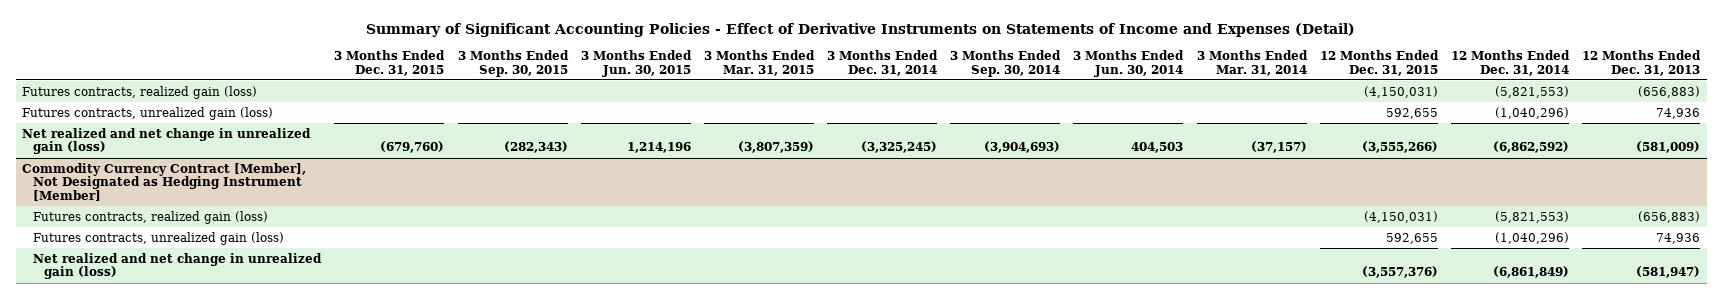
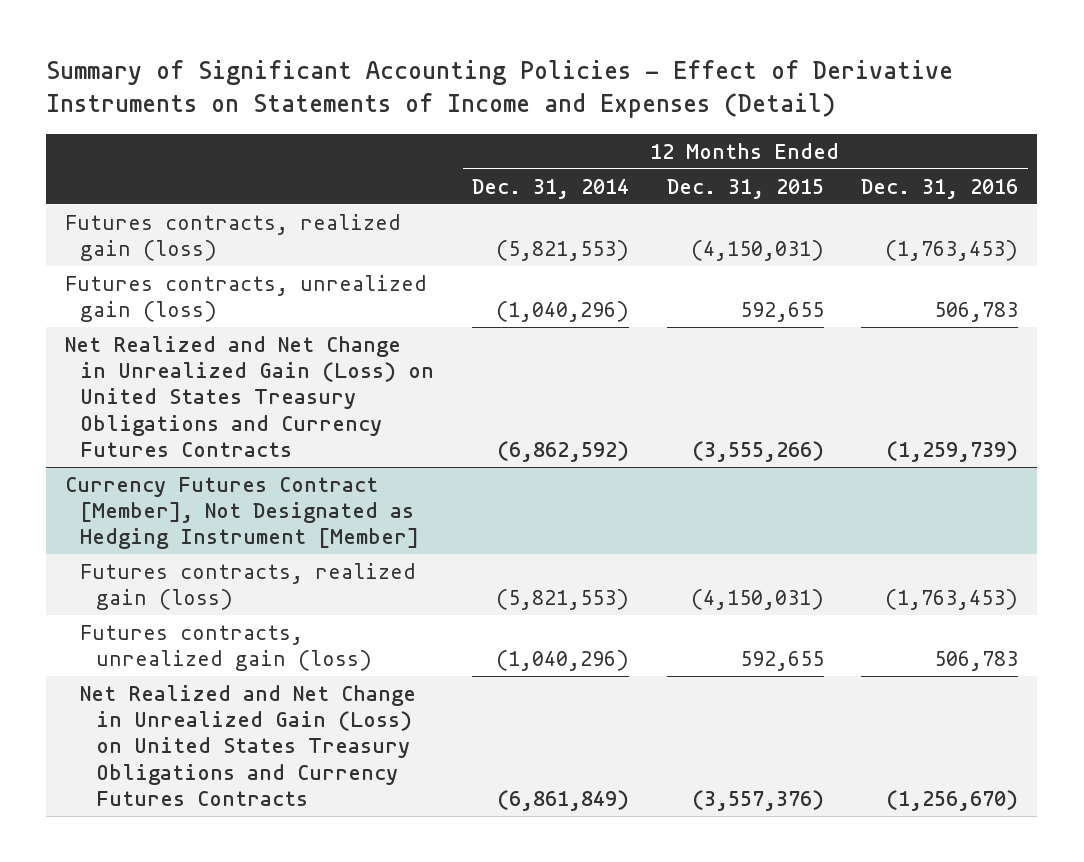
[334,49,446,76] 3 Months Ended Dec. 31, 2015 -> none
[457,49,569,77] 3 Months Ended Sep. 30, 2015 -> none
[580,49,692,77] 3 Months Ended Jun. 30, 2015 -> none
[703,49,815,76] 3 Months Ended Mar. 31, 2015 -> none
[827,49,939,76] 3 Months Ended Dec. 31, 2014 -> none
[950,49,1062,77] 3 Months Ended Sep. 30, 2014 -> none
[1073,49,1185,77] 3 Months Ended Jun. 30, 2014 -> none
[1196,49,1308,76] 3 Months Ended Mar. 31, 2014 -> none
[1582,49,1702,76] 12 Months Ended Dec. 31, 2013 -> none
none -> [861,178,1019,199] Dec. 31, 2016
[22,127,312,155] Net realized and net change in unrealized gain (loss) -> [65,335,435,457] Net Realized and Net Change in Unrealized Gain (Loss) on United States Treasury Obligations and Currency Futures Contracts
[22,162,307,202] Commodity Currency Contract [Member], Not Designated as Hedging Instrument [Member] -> [65,476,420,550] Currency Futures Contract [Member], Not Designated as Hedging Instrument [Member]
[33,252,323,280] Net realized and net change in unrealized gain (loss) -> [80,684,417,806] Net Realized and Net Change in Unrealized Gain (Loss) on United States Treasury Obligations and Currency Futures Contracts

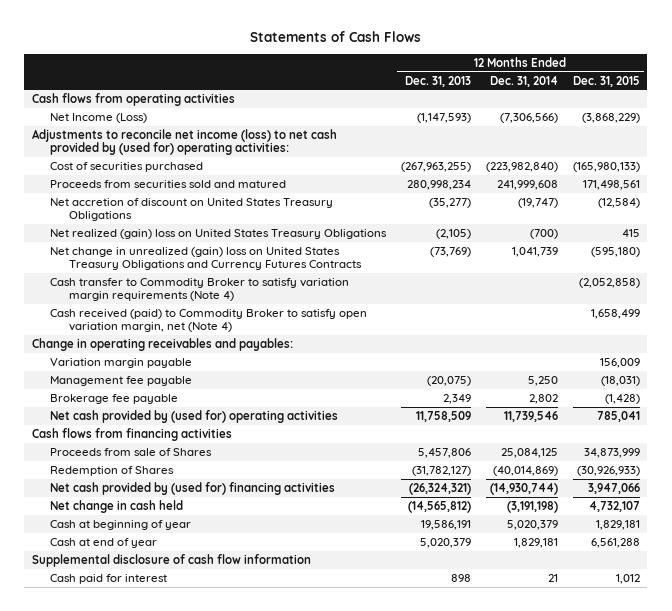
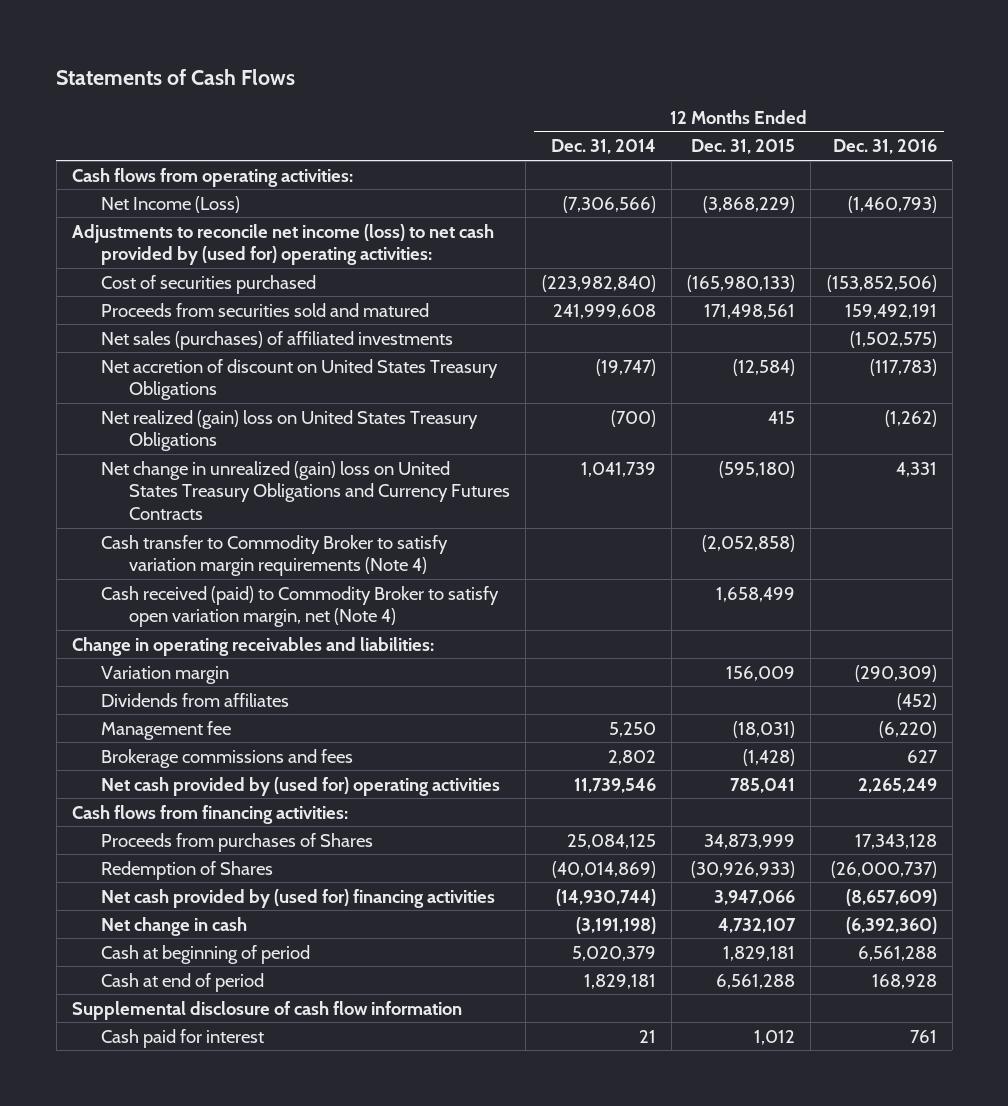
[405,75,472,87] Dec. 31, 2013 -> none
none -> [832,139,937,155] Dec. 31, 2016
[31,92,235,106] Cash flows from operating activities -> [71,167,353,187] Cash flows from operating activities:
none -> [100,330,453,350] Net sales (purchases) of affiliated investments
[31,337,293,351] Change in operating receivables and payables: -> [71,636,434,656] Change in operating receivables and liabilities:
[50,357,193,368] Variation margin payable -> [100,665,229,684] Variation margin
none -> [100,692,289,707] Dividends from affiliates
[50,375,193,386] Management fee payable -> [100,720,231,740] Management fee
[50,393,179,404] Brokerage fee payable -> [100,748,353,768] Brokerage commissions and fees
[31,427,232,441] Cash flows from financing activities -> [71,804,348,824] Cash flows from financing activities:
[50,447,213,456] Proceeds from sale of Shares -> [100,832,373,852] Proceeds from purchases of Shares
[50,499,184,513] Net change in cash held -> [100,916,247,936] Net change in cash
[50,519,192,530] Cash at beginning of year -> [100,944,310,964] Cash at beginning of period
[50,537,158,548] Cash at end of year -> [100,972,264,992] Cash at end of period

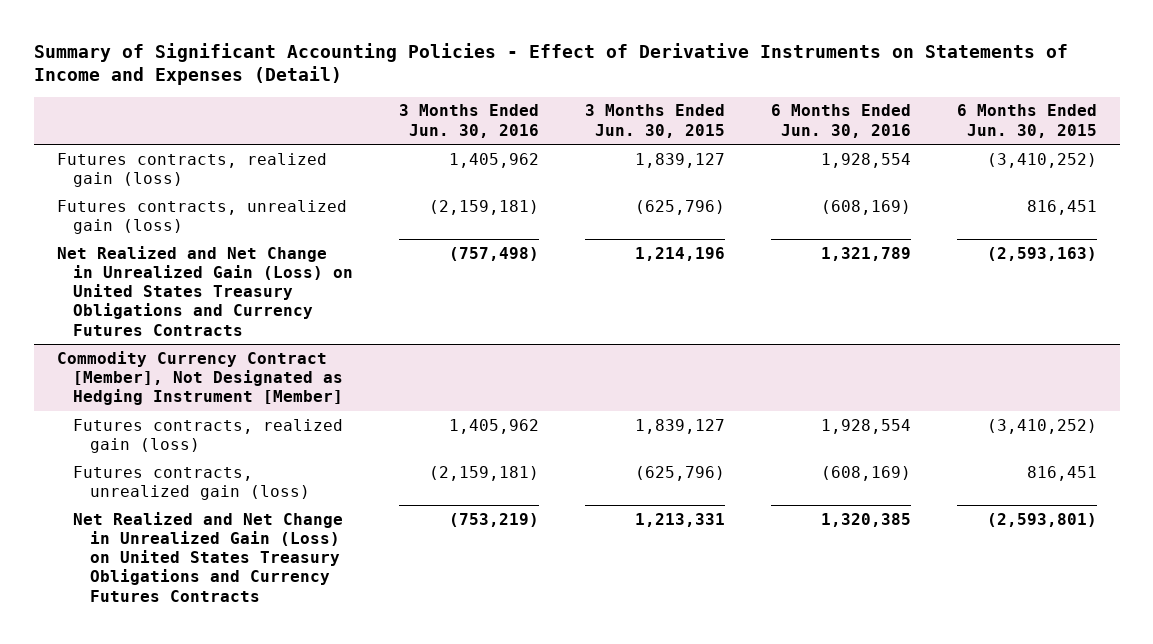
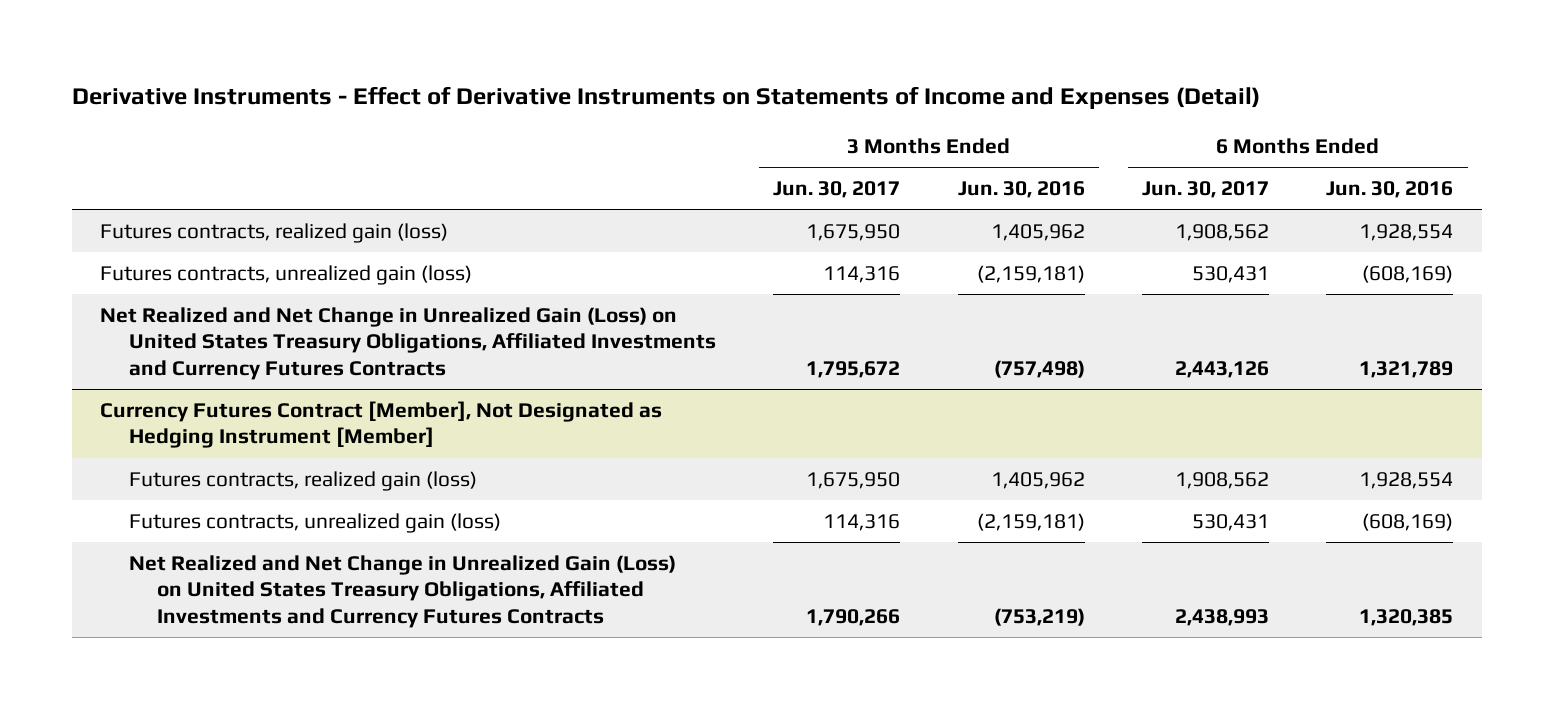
[33,42,1068,86] Summary of Significant Accounting Policies - Effect of Derivative Instruments on Statements of Income and Expenses (Detail) -> [71,86,1260,110] Derivative Instruments - Effect of Derivative Instruments on Statements of Income and Expenses (Detail)
[584,104,725,138] 3 Months Ended Jun. 30, 2015 -> none
[956,104,1097,138] 6 Months Ended Jun. 30, 2015 -> none
none -> [773,181,901,199] Jun. 30, 2017
none -> [1141,181,1269,199] Jun. 30, 2017
[56,245,354,336] Net Realized and Net Change in Unrealized Gain (Loss) on United States Treasury Obligations and Currency Futures Contracts -> [100,306,716,381] Net Realized and Net Change in Unrealized Gain (Loss) on United States Treasury Obligations, Affiliated Investments and Currency Futures Contracts
[56,350,344,406] Commodity Currency Contract [Member], Not Designated as Hedging Instrument [Member] -> [100,400,663,449] Currency Futures Contract [Member], Not Designated as Hedging Instrument [Member]
[73,511,344,602] Net Realized and Net Change in Unrealized Gain (Loss) on United States Treasury Obligations and Currency Futures Contracts -> [128,554,676,629] Net Realized and Net Change in Unrealized Gain (Loss) on United States Treasury Obligations, Affiliated Investments and Currency Futures Contracts

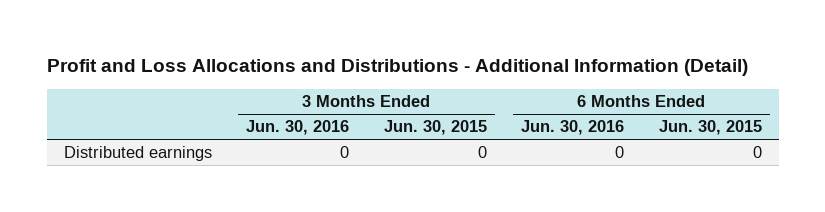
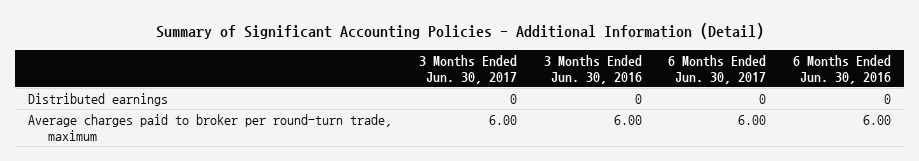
[46,59,748,77] Profit and Loss Allocations and Distributions - Additional Information (Detail) -> [155,23,764,40] Summary of Significant Accounting Policies - Additional Information (Detail)
[383,120,487,136] Jun. 30, 2015 -> none
[658,120,762,136] Jun. 30, 2015 -> none
none -> [419,54,518,84] 3 Months Ended Jun. 30, 2017
none -> [668,54,767,84] 6 Months Ended Jun. 30, 2017
none -> [28,113,393,141] Average charges paid to broker per round-turn trade, maximum

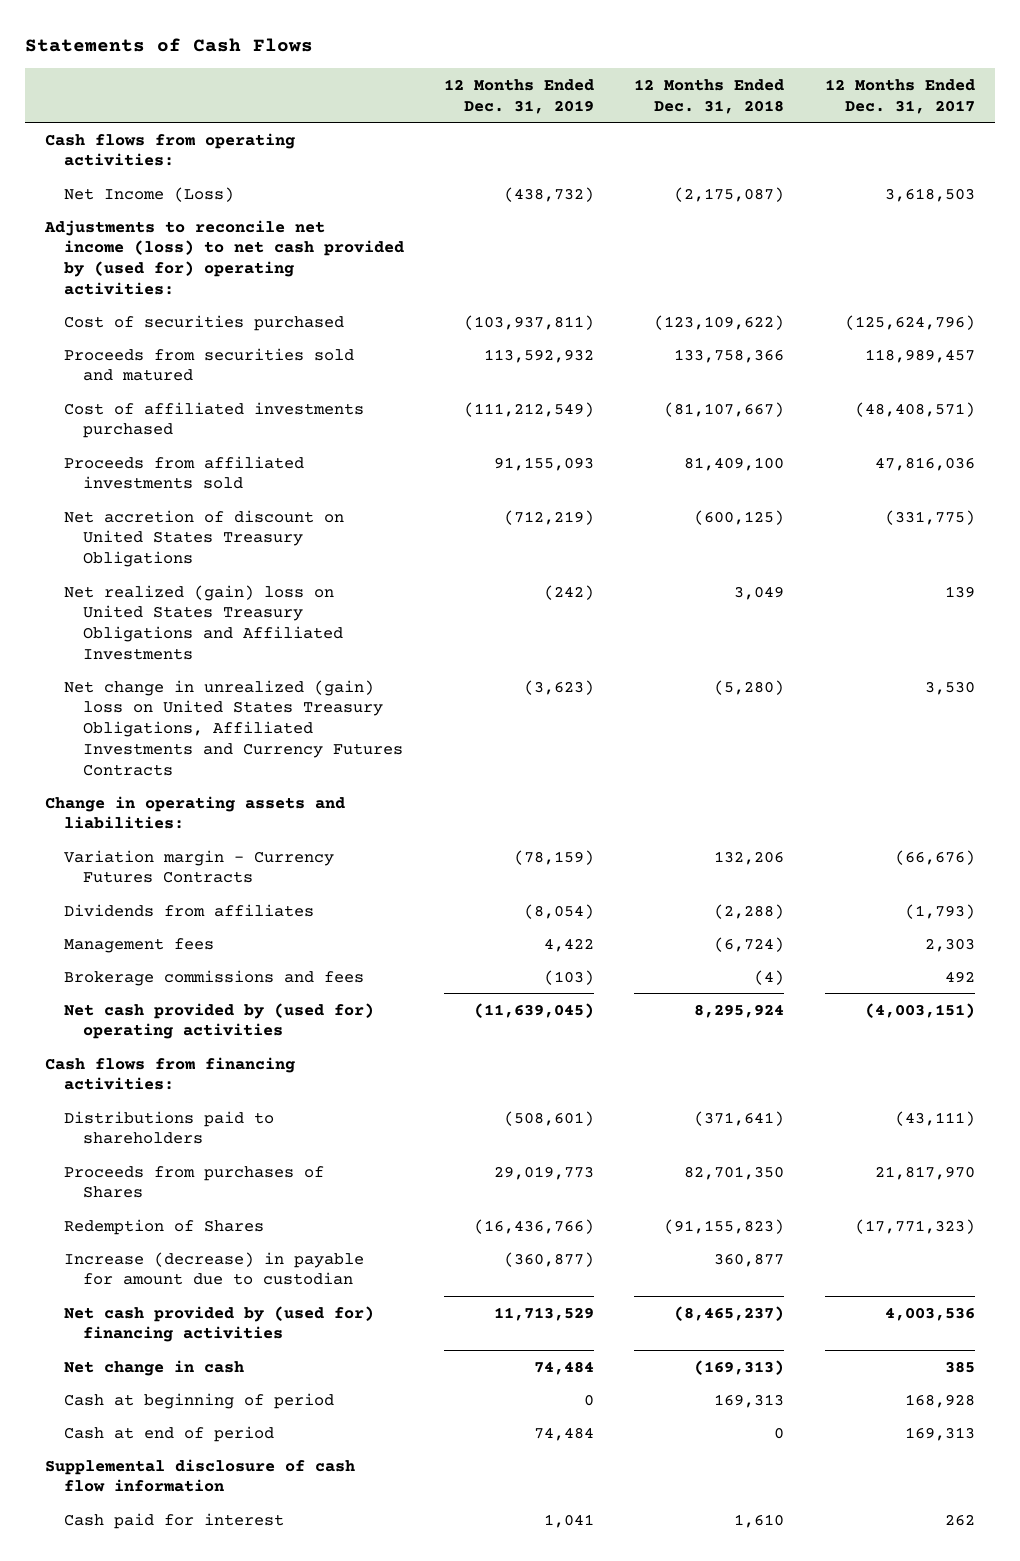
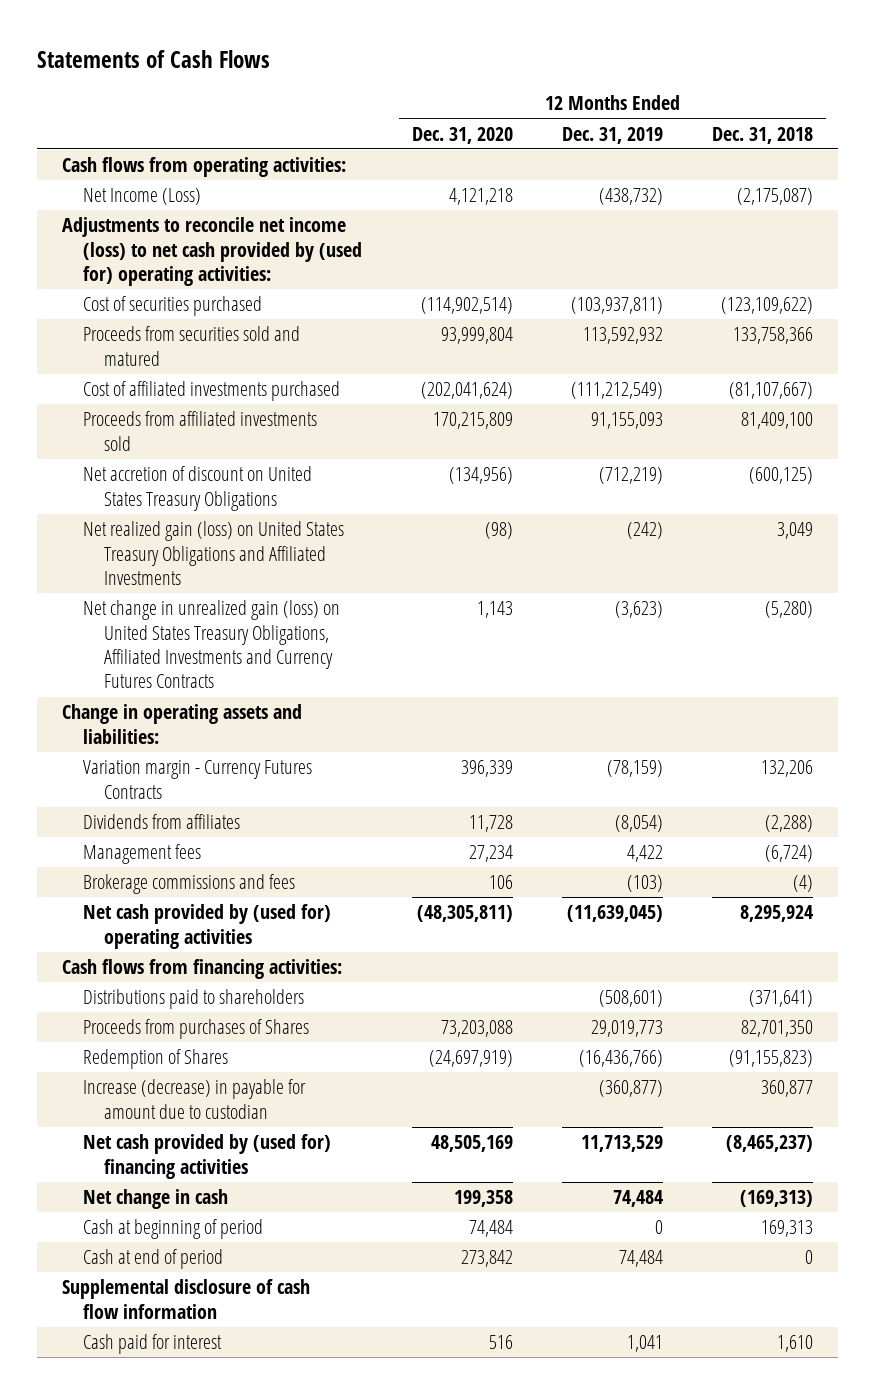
[824,78,975,114] 12 Months Ended Dec. 31, 2017 -> none
none -> [411,126,513,144] Dec. 31, 2020
[63,584,343,660] Net realized (gain) loss on United States Treasury Obligations and Affiliated Investments -> [83,521,345,586] Net realized gain (loss) on United States Treasury Obligations and Affiliated Investments
[63,679,403,776] Net change in unrealized (gain) loss on United States Treasury Obligations, Affiliated Investments and Currency Futures Contracts -> [83,600,341,689] Net change in unrealized gain (loss) on United States Treasury Obligations, Affiliated Investments and Currency Futures Contracts

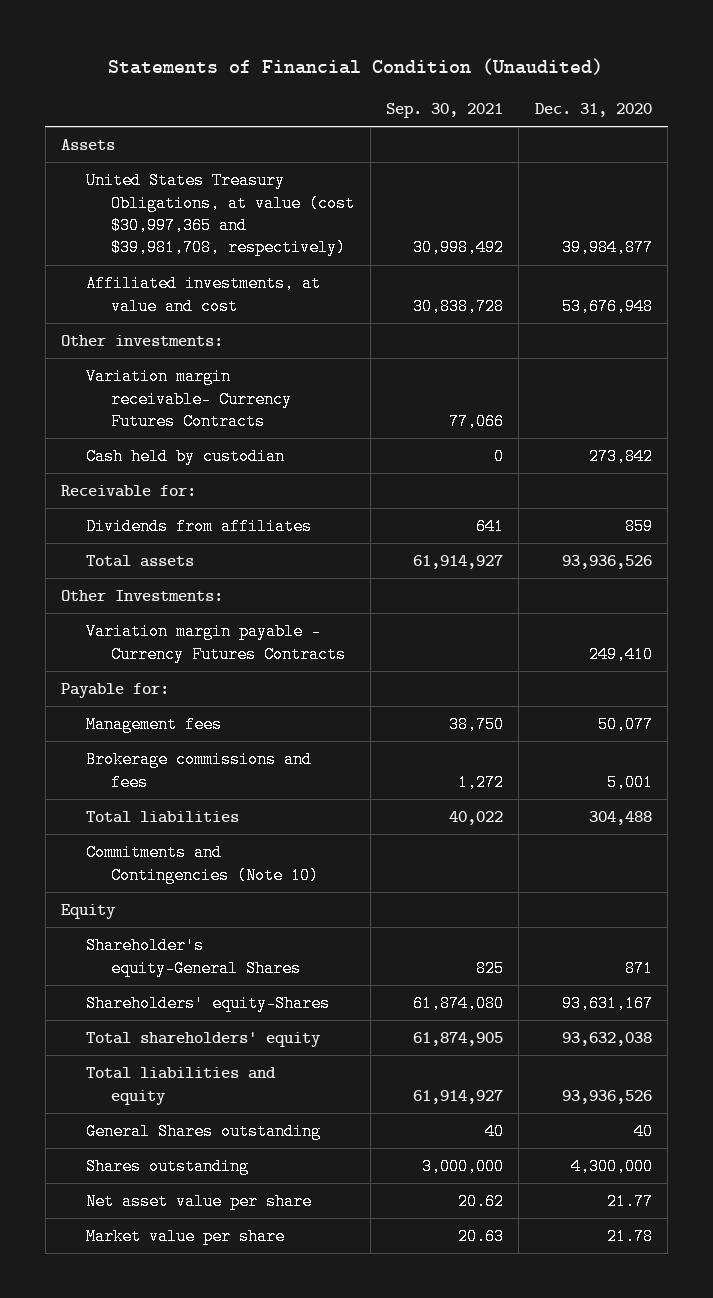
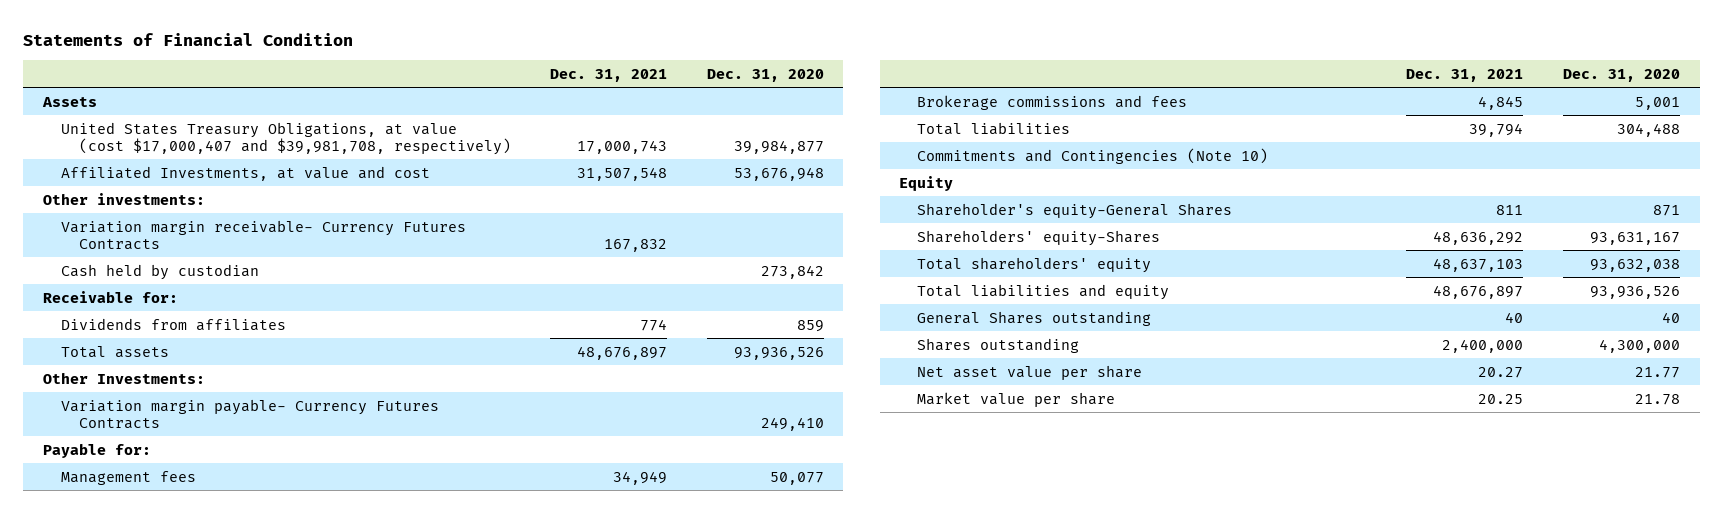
[108,57,604,75] Statements of Financial Condition (Unaudited) -> [23,32,354,46] Statements of Financial Condition
[386,102,504,118] Sep. 30, 2021 -> none
none -> [550,68,668,82] Dec. 31, 2021
[86,172,356,257] United States Treasury Obligations, at value (cost $30,997,365 and $39,981,708, respectively) -> [60,121,511,155] United States Treasury Obligations, at value (cost $17,000,407 and $39,981,708, respectively)
[86,275,322,315] Affiliated investments, at value and cost -> [60,165,430,181] Affiliated Investments, at value and cost
[86,623,347,663] Variation margin payable - Currency Futures Contracts -> [60,398,439,429] Variation margin payable- Currency Futures Contracts

